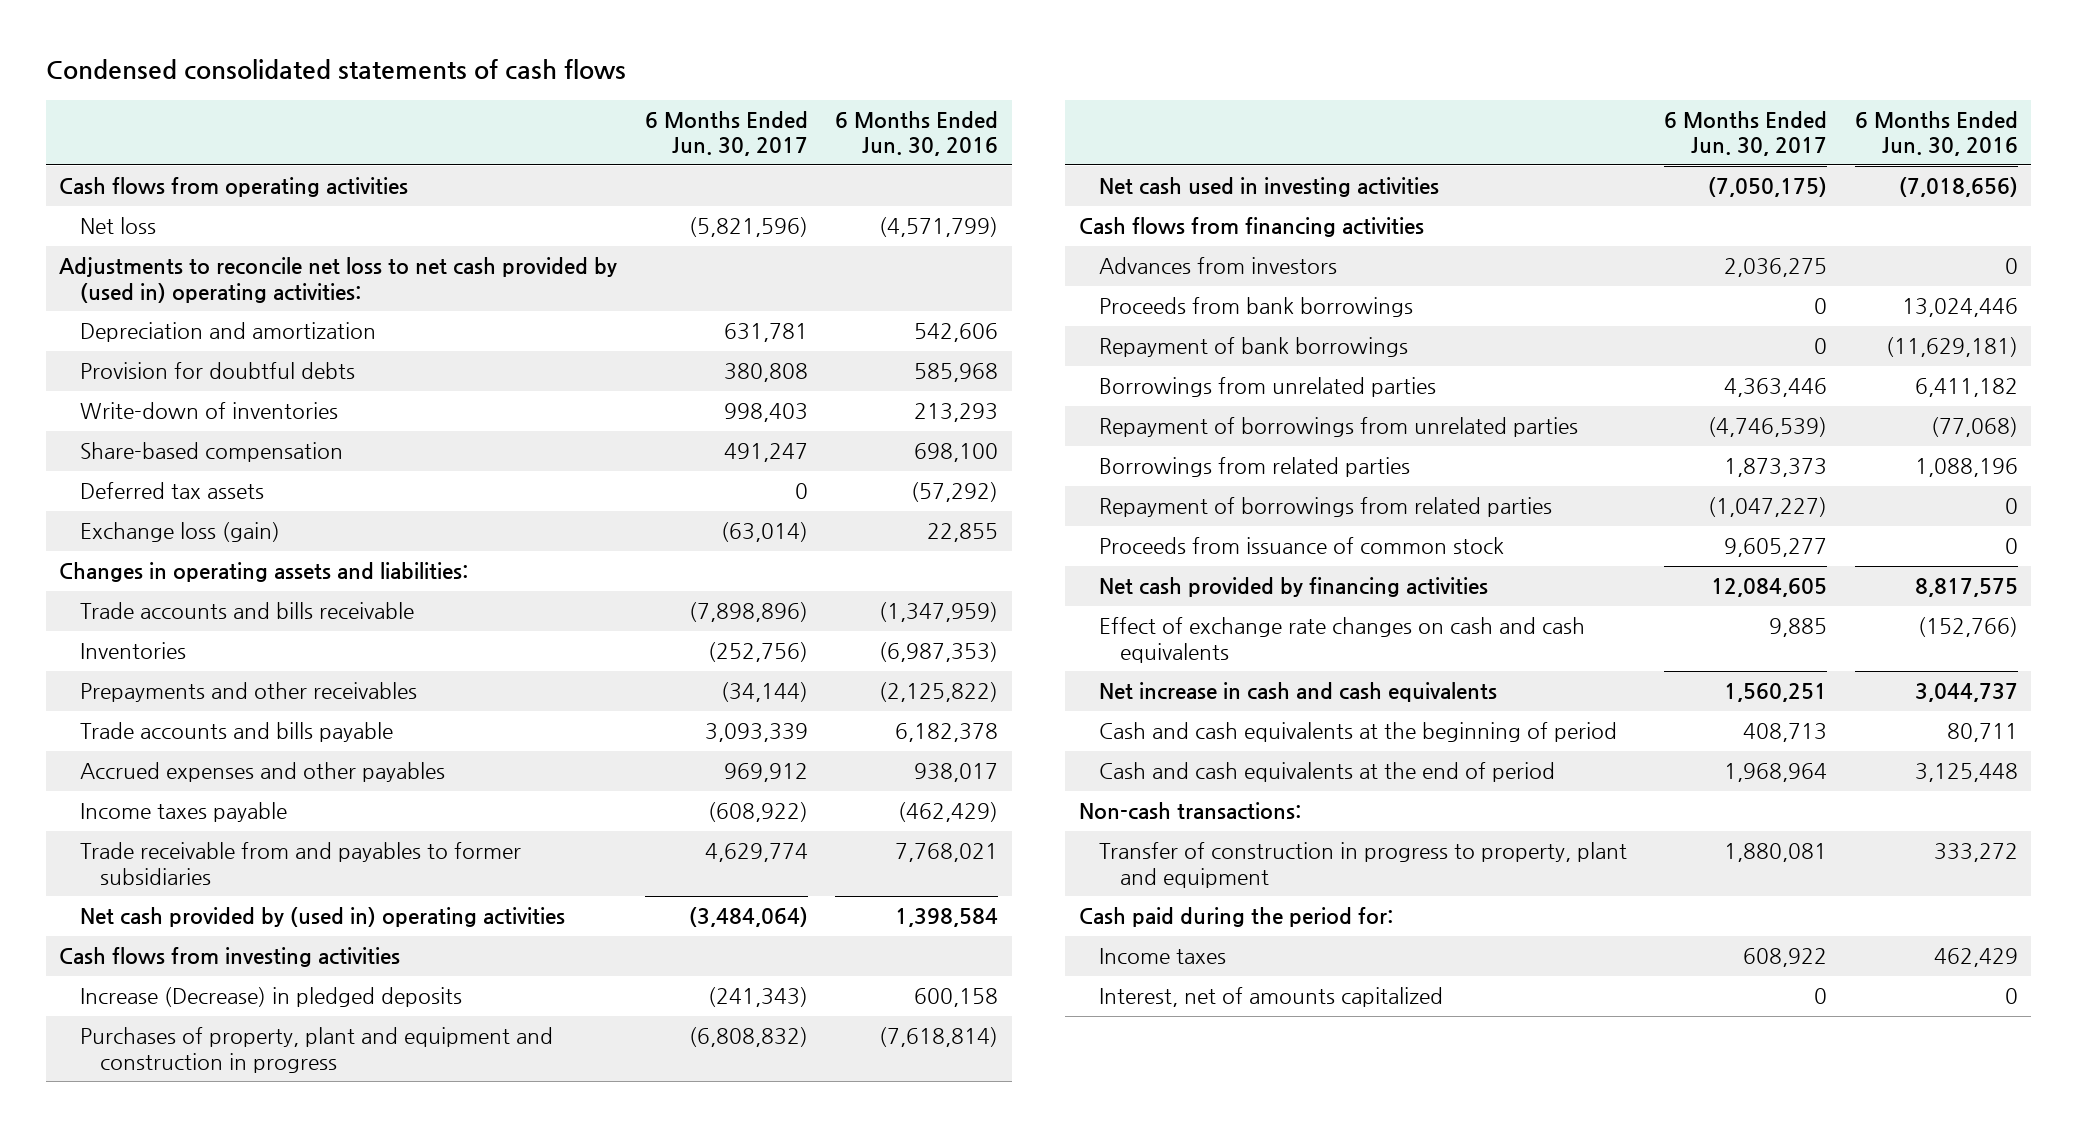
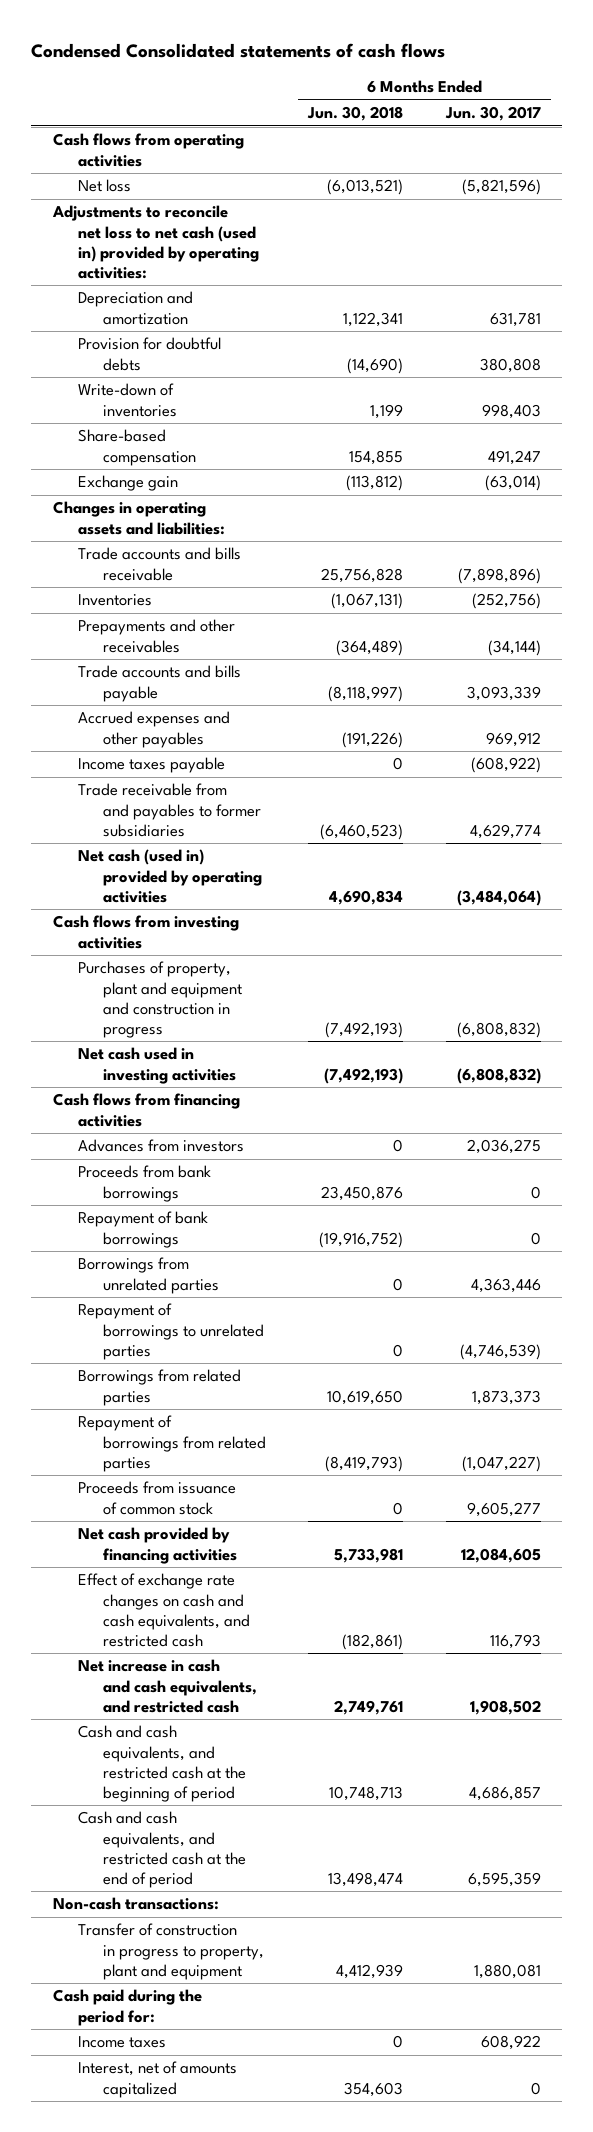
[45,59,626,81] Condensed consolidated statements of cash flows -> [31,43,446,59] Condensed Consolidated statements of cash flows
[835,110,999,157] 6 Months Ended Jun. 30, 2016 -> none
none -> [307,106,404,122] Jun. 30, 2018
[59,257,618,303] Adjustments to reconcile net loss to net cash provided by (used in) operating activities: -> [51,205,259,279] Adjustments to reconcile net loss to net cash (used in) provided by operating activities:
[79,482,264,500] Deferred tax assets -> none
[79,522,280,543] Exchange loss (gain) -> [77,475,178,492] Exchange gain
[79,907,565,928] Net cash provided by (used in) operating activities -> [77,849,262,903] Net cash (used in) provided by operating activities
[79,987,462,1008] Increase (Decrease) in pledged deposits -> none
[1708,177,1828,198] (7,050,175) -> [456,1067,541,1084] (6,808,832)
[1099,417,1579,438] Repayment of borrowings from unrelated parties -> [77,1303,264,1360] Repayment of borrowings to unrelated parties
[1099,617,1586,663] Effect of exchange rate changes on cash and cash equivalents -> [77,1573,250,1647] Effect of exchange rate changes on cash and cash equivalents, and restricted cash
[1769,618,1828,638] 9,885 -> [489,1633,541,1649] 116,793
[1099,682,1498,703] Net increase in cash and cash equivalents -> [77,1659,257,1713] Net increase in cash and cash equivalents, and restricted cash
[1724,683,1828,703] 1,560,251 -> [469,1699,541,1715] 1,908,502
[1099,722,1618,743] Cash and cash equivalents at the beginning of period -> [77,1725,246,1802] Cash and cash equivalents, and restricted cash at the beginning of period
[1743,723,1828,743] 408,713 -> [468,1785,541,1801] 4,686,857
[1099,762,1556,783] Cash and cash equivalents at the end of period -> [77,1811,246,1888] Cash and cash equivalents, and restricted cash at the end of period
[1724,763,1828,783] 1,968,964 -> [467,1871,541,1887] 6,595,359

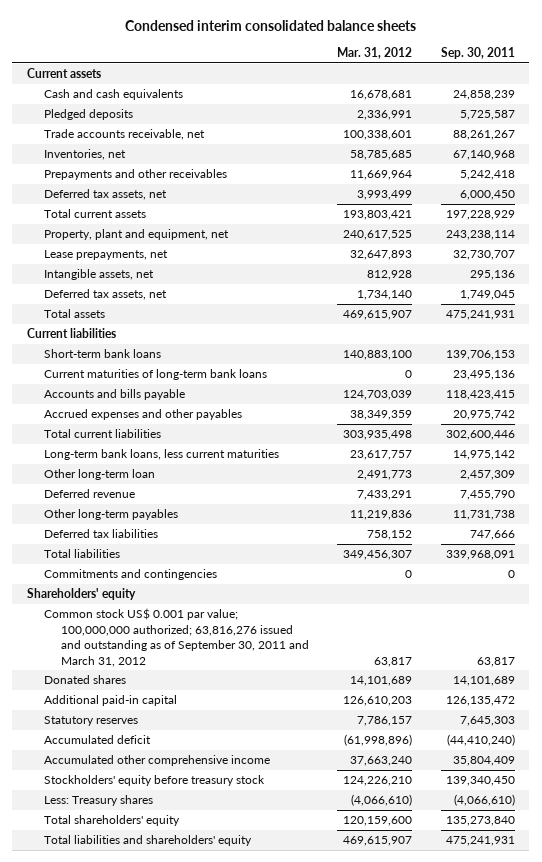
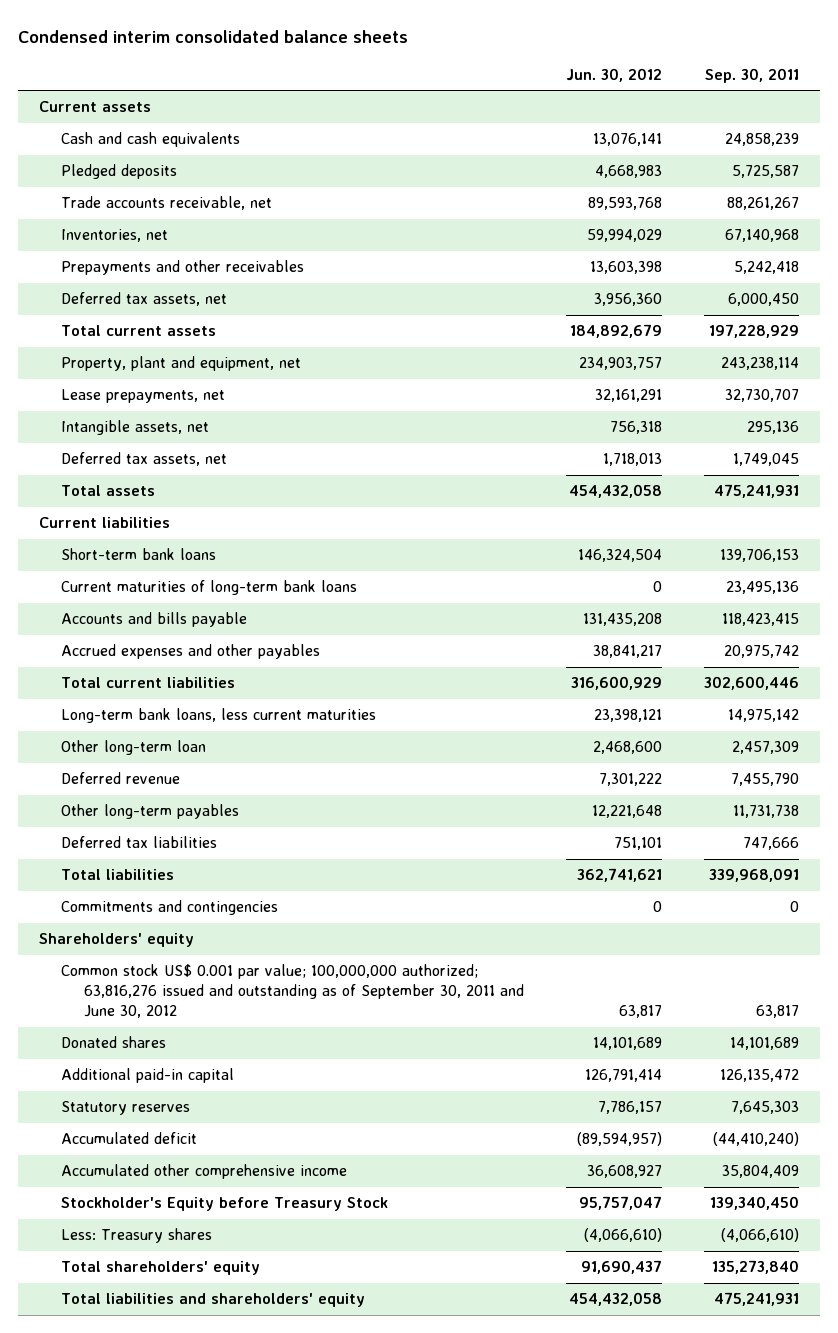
[337,47,413,60] Mar. 31, 2012 -> none
none -> [565,67,662,82] Jun. 30, 2012
[43,608,309,667] Common stock US$ 0.001 par value; 100,000,000 authorized; 63,816,276 issued and outstanding as of September 30, 2011 and March 31, 2012 -> [61,964,524,1019] Common stock US$ 0.001 par value; 100,000,000 authorized; 63,816,276 issued and outstanding as of September 30, 2011 and June 30, 2012
[43,775,265,787] Stockholders' equity before treasury stock -> [61,1197,389,1212] Stockholder's Equity before Treasury Stock

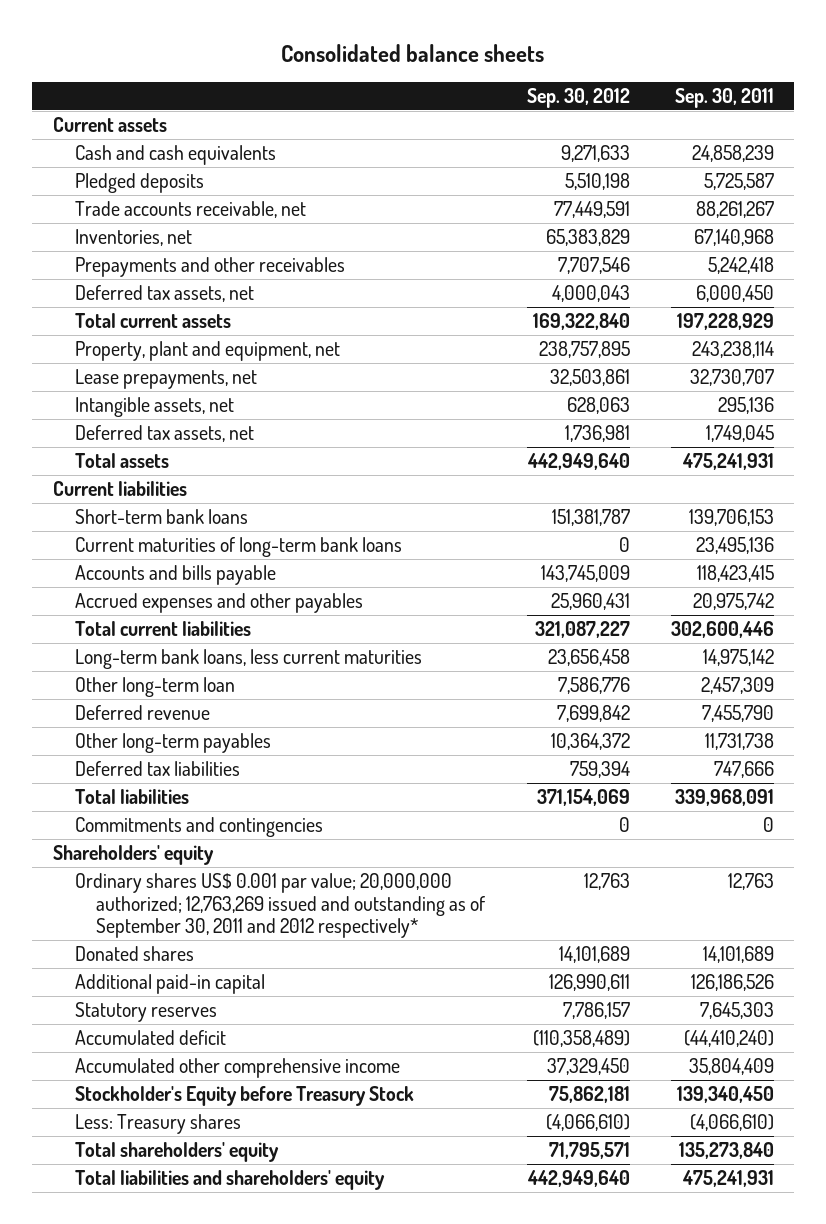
[18,29,409,43] Condensed interim consolidated balance sheets -> [281,44,545,63] Consolidated balance sheets
[565,67,662,82] Jun. 30, 2012 -> none
none -> [526,87,630,108] Sep. 30, 2012
[61,964,524,1019] Common stock US$ 0.001 par value; 100,000,000 authorized; 63,816,276 issued and outstanding as of September 30, 2011 and June 30, 2012 -> [74,872,486,939] Ordinary shares US$ 0.001 par value; 20,000,000 authorized; 12,763,269 issued and outstanding as of September 30, 2011 and 2012 respectively*
[755,1005,799,1019] 63,817 -> [727,872,774,890] 12,763
[719,1069,799,1083] 126,135,472 -> [690,973,774,991] 126,186,526

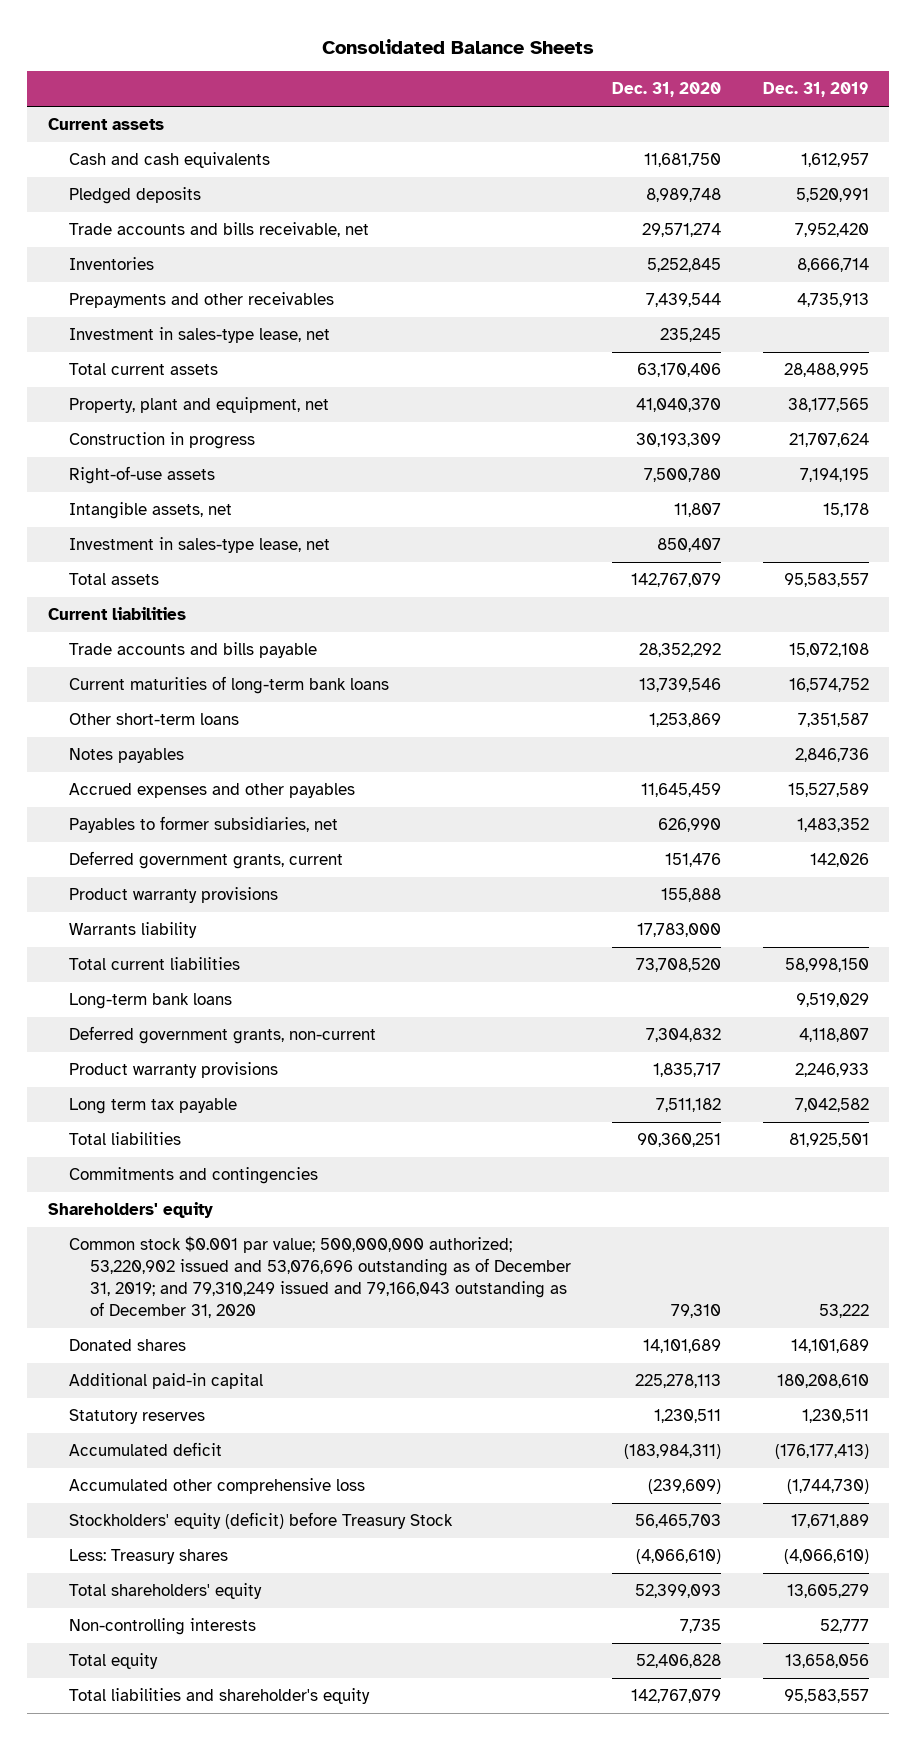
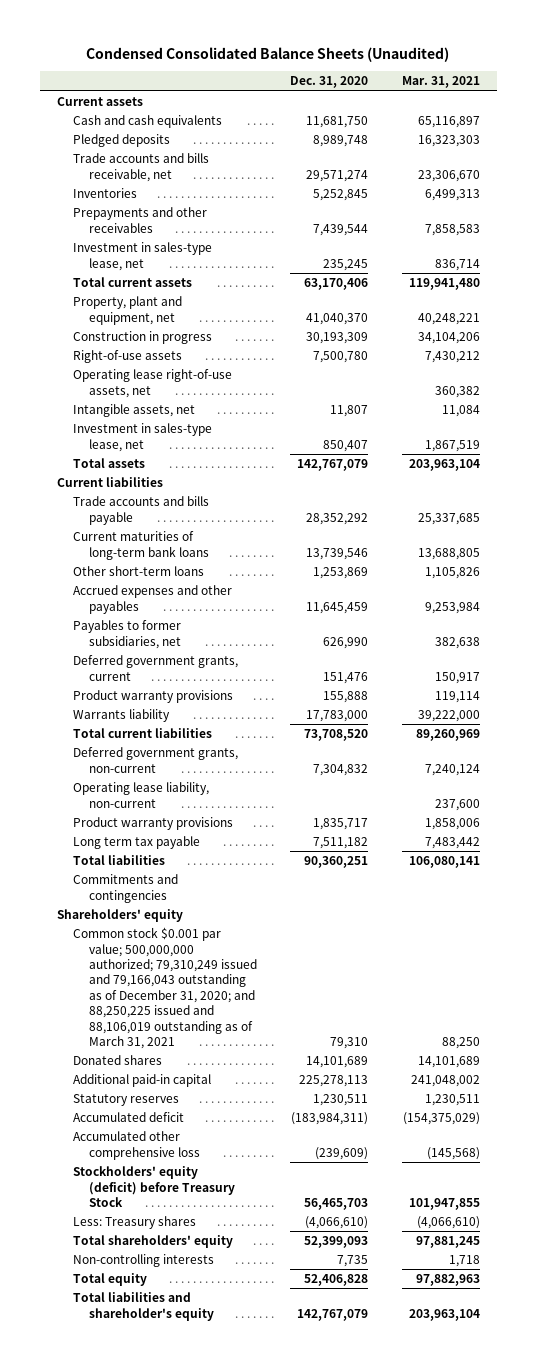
[322,38,595,54] Consolidated Balance Sheets -> [86,47,450,63] Condensed Consolidated Balance Sheets (Unaudited)
[762,82,869,98] Dec. 31, 2019 -> none
none -> [401,76,480,89] Mar. 31, 2021
none -> [72,369,232,398] Operating lease right-of-use assets, net
[68,748,184,764] Notes payables -> none
[68,993,232,1010] Long-term bank loans -> none
none -> [72,782,209,808] Operating lease liability, non-current
[68,1236,571,1319] Common stock $0.001 par value; 500,000,000 authorized; 53,220,902 issued and 53,076,696 outstanding as of December 31, 2019; and 79,310,249 issued and 79,166,043 outstanding as of December 31, 2020 -> [72,927,258,1050] Common stock $0.001 par value; 500,000,000 authorized; 79,310,249 issued and 79,166,043 outstanding as of December 31, 2020; and 88,250,225 issued and 88,106,019 outstanding as of March 31, 2021

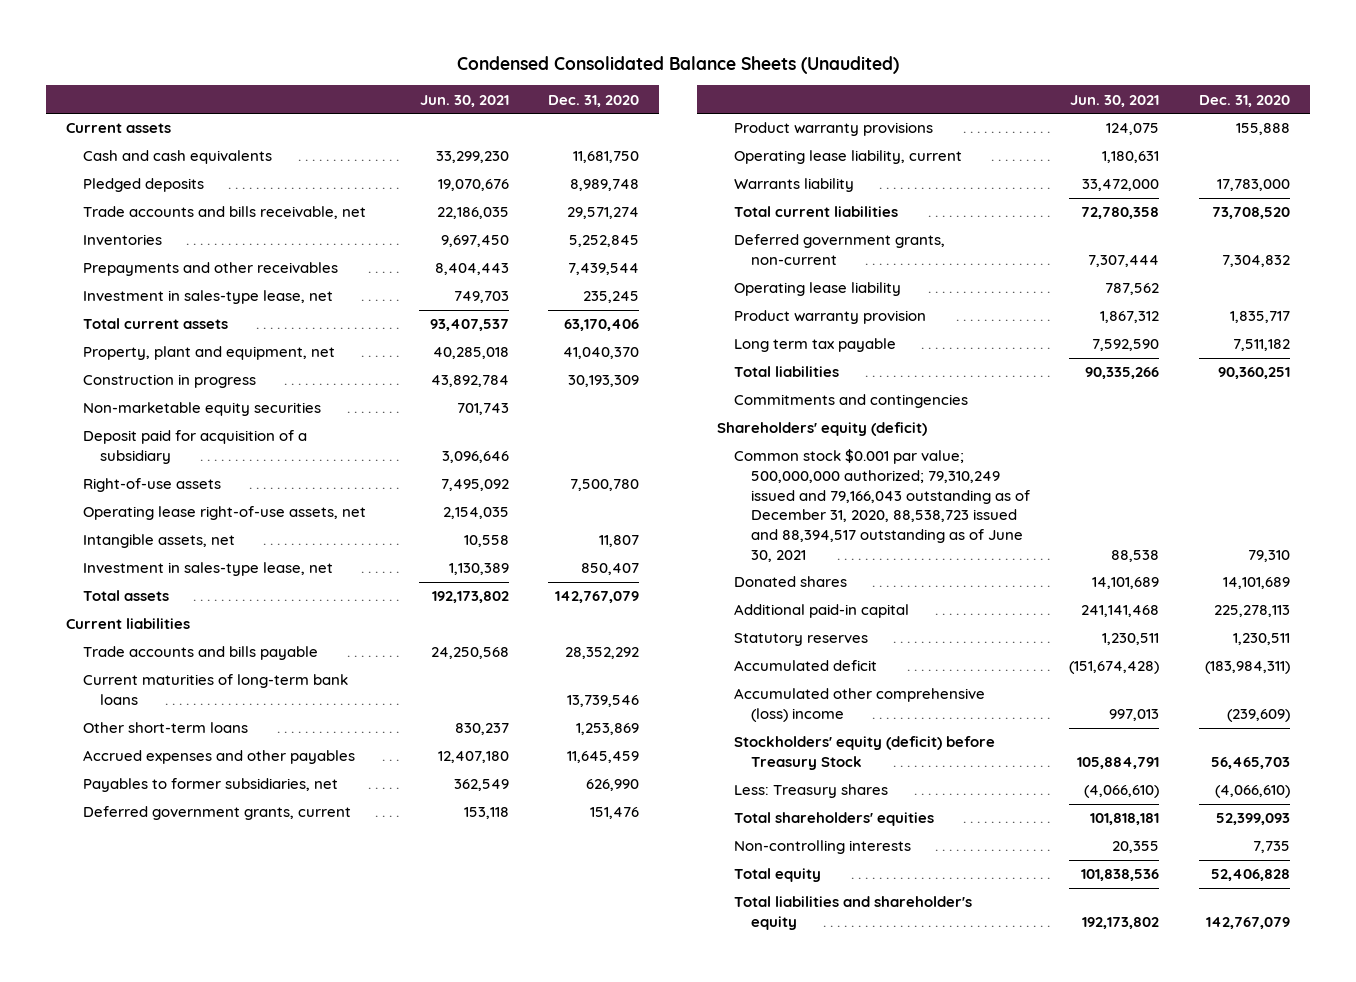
[401,76,480,89] Mar. 31, 2021 -> none
none -> [419,94,509,107] Jun. 30, 2021
none -> [83,402,322,417] Non-marketable equity securities
none -> [83,430,308,465] Deposit paid for acquisition of a subsidiary
none -> [733,150,962,165] Operating lease liability, current
[72,782,209,808] Operating lease liability, non-current -> [733,282,901,297] Operating lease liability
[72,817,233,831] Product warranty provisions -> [733,310,926,325] Product warranty provision
[56,909,183,923] Shareholders' equity -> [716,422,927,437] Shareholders' equity (deficit)
[72,927,258,1050] Common stock $0.001 par value; 500,000,000 authorized; 79,310,249 issued and 79,166,043 outstanding as of December 31, 2020; and 88,250,225 issued and 88,106,019 outstanding as of March 31, 2021 -> [733,449,1030,562] Common stock $0.001 par value; 500,000,000 authorized; 79,310,249 issued and 79,166,043 outstanding as of December 31, 2020, 88,538,723 issued and 88,394,517 outstanding as of June 30, 2021
[72,1131,201,1160] Accumulated other comprehensive loss -> [733,688,985,723] Accumulated other comprehensive (loss) income
[72,1235,233,1249] Total shareholders' equity -> [733,812,934,827] Total shareholders' equities

